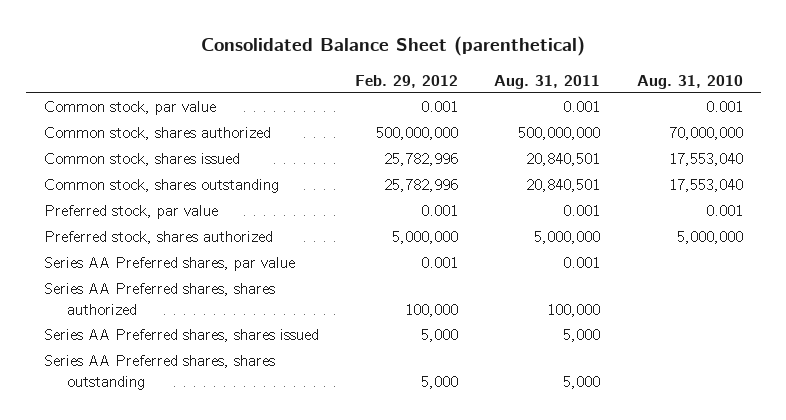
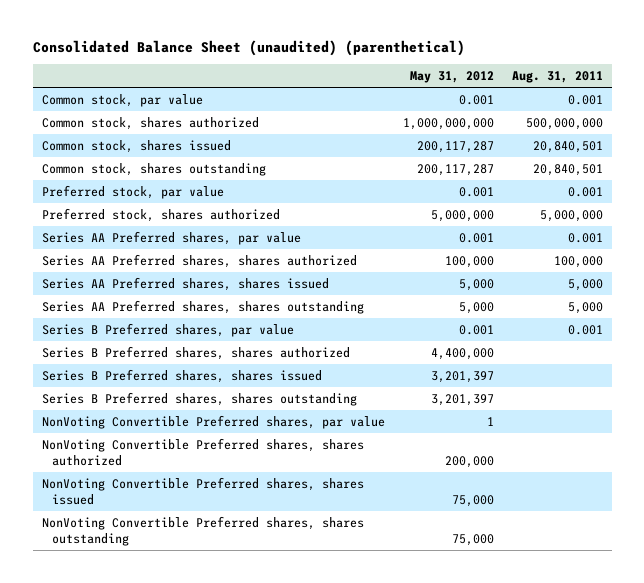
[201,35,586,56] Consolidated Balance Sheet (parenthetical) -> [32,39,465,56] Consolidated Balance Sheet (unaudited) (parenthetical)
[355,74,459,88] Feb. 29, 2012 -> none
[636,74,743,89] Aug. 31, 2010 -> none
none -> [409,71,494,84] May 31, 2012
none -> [41,322,294,337] Series B Preferred shares, par value
none -> [41,345,350,360] Series B Preferred shares, shares authorized
none -> [41,368,322,383] Series B Preferred shares, shares issued
none -> [41,391,357,406] Series B Preferred shares, shares outstanding
none -> [41,414,385,429] NonVoting Convertible Preferred shares, par value
none -> [41,437,364,466] NonVoting Convertible Preferred shares, shares authorized
none -> [41,476,364,505] NonVoting Convertible Preferred shares, shares issued
none -> [41,515,364,546] NonVoting Convertible Preferred shares, shares outstanding

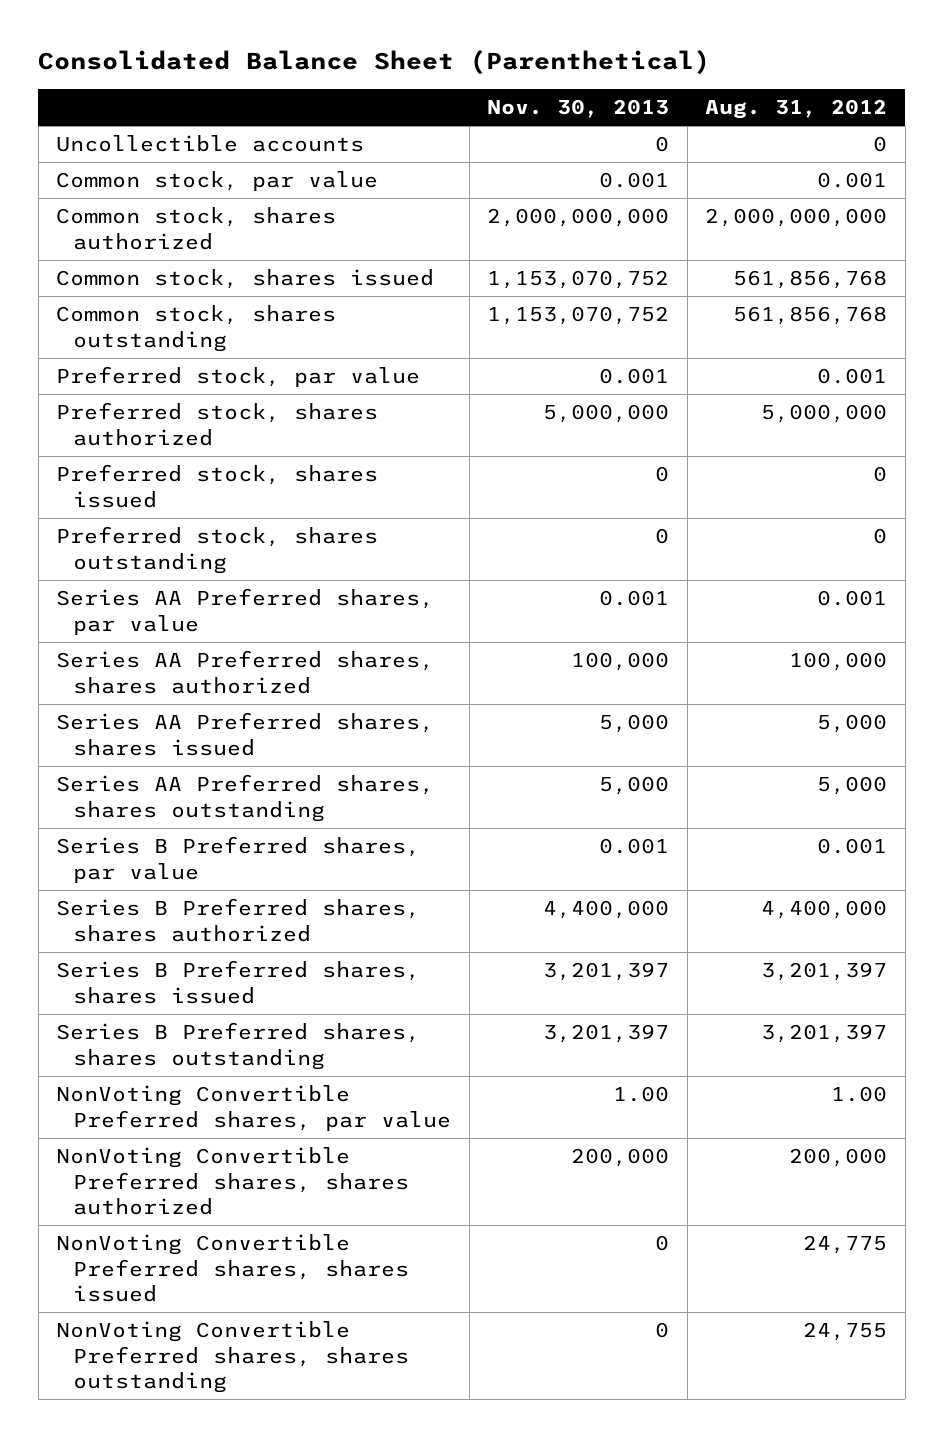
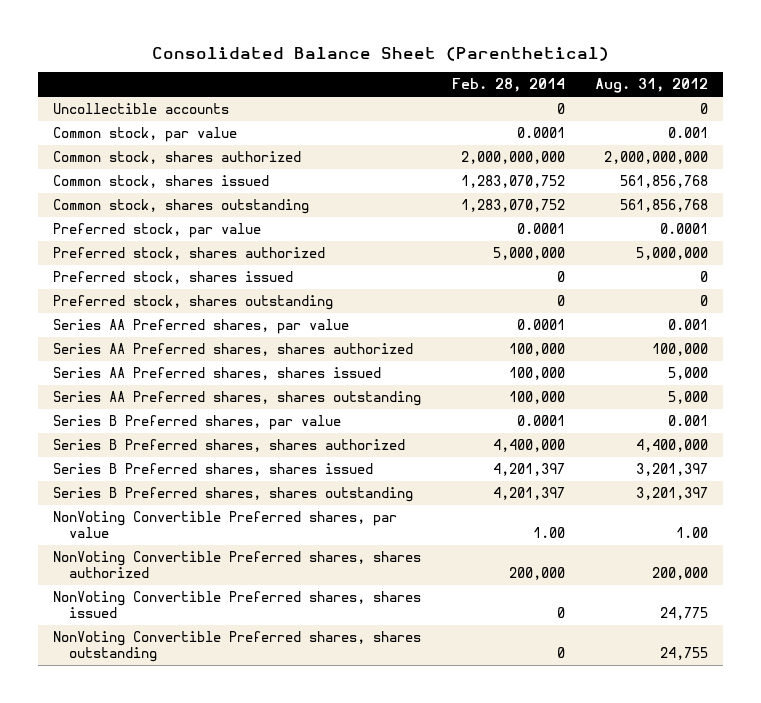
[487,99,670,119] Nov. 30, 2013 -> none
none -> [451,78,565,93] Feb. 28, 2014
[817,368,888,385] 0.001 -> [659,223,708,235] 0.0001

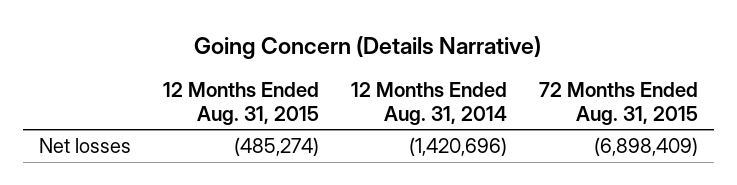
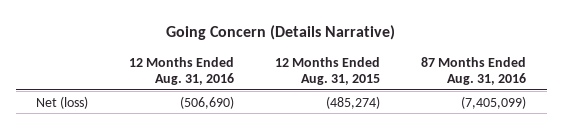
[350,82,507,125] 12 Months Ended Aug. 31, 2014 -> none
[538,82,698,125] 72 Months Ended Aug. 31, 2015 -> none
none -> [129,56,235,85] 12 Months Ended Aug. 31, 2016
none -> [421,56,527,85] 87 Months Ended Aug. 31, 2016
[38,138,131,154] Net losses -> [36,95,89,109] Net (loss)

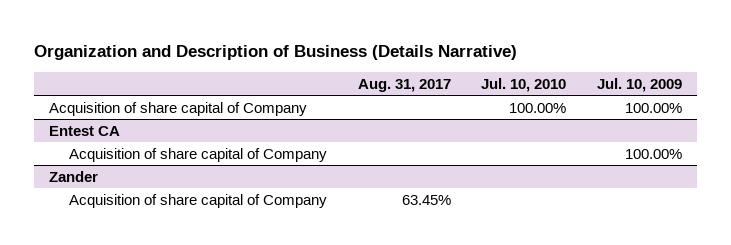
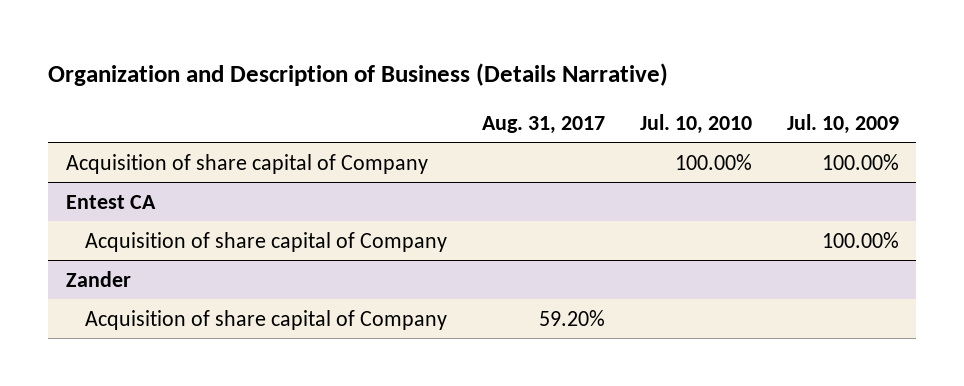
[401,194,451,205] 63.45% -> [538,309,605,326] 59.20%

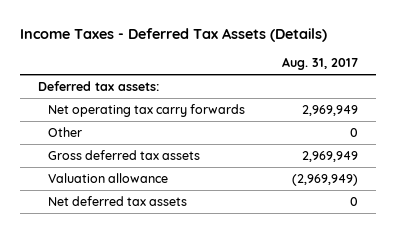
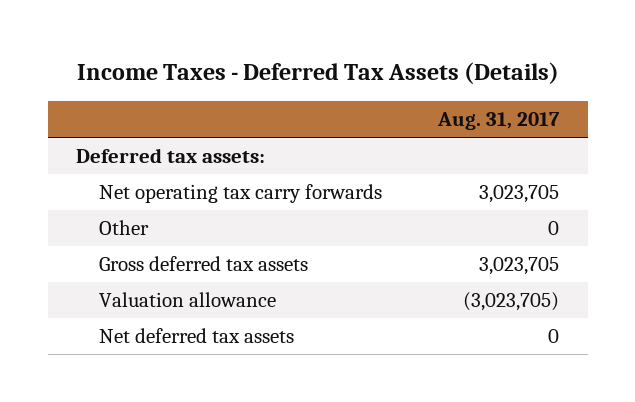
[301,104,358,116] 2,969,949 -> [479,185,560,204] 3,023,705
[301,150,358,162] 2,969,949 -> [479,257,560,276] 3,023,705
[291,173,358,186] (2,969,949) -> [463,292,560,312] (3,023,705)

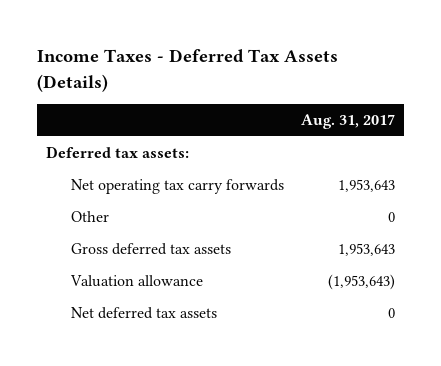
[479,185,560,204] 3,023,705 -> [338,179,396,193] 1,953,643
[479,257,560,276] 3,023,705 -> [338,243,396,257] 1,953,643
[463,292,560,312] (3,023,705) -> [328,274,396,291] (1,953,643)

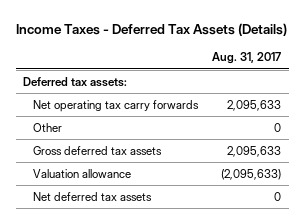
[338,179,396,193] 1,953,643 -> [227,99,282,111] 2,095,633
[338,243,396,257] 1,953,643 -> [227,145,282,157] 2,095,633
[328,274,396,291] (1,953,643) -> [221,168,282,180] (2,095,633)

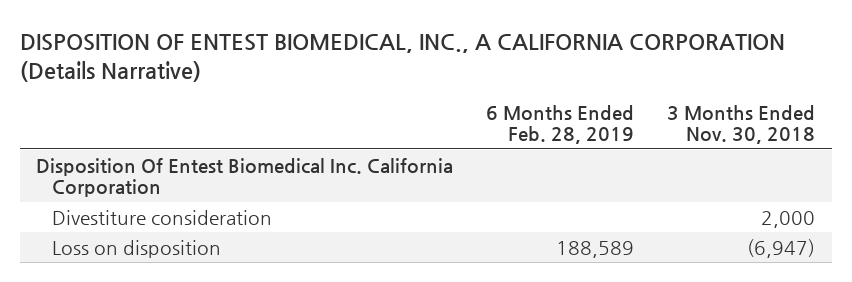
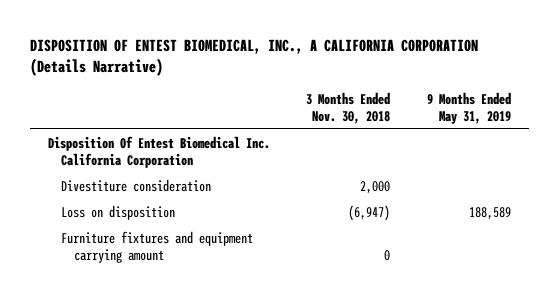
[486,104,635,145] 6 Months Ended Feb. 28, 2019 -> none
none -> [426,91,511,124] 9 Months Ended May 31, 2019
none -> [61,230,254,263] Furniture fixtures and equipment carrying amount

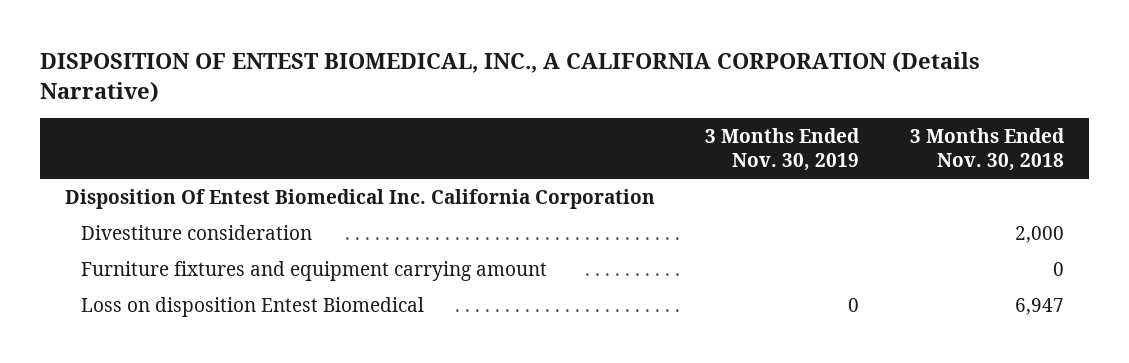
[426,91,511,124] 9 Months Ended May 31, 2019 -> none
none -> [705,127,861,172] 3 Months Ended Nov. 30, 2019
[61,204,176,220] Loss on disposition -> none
none -> [81,297,425,318] Loss on disposition Entest Biomedical

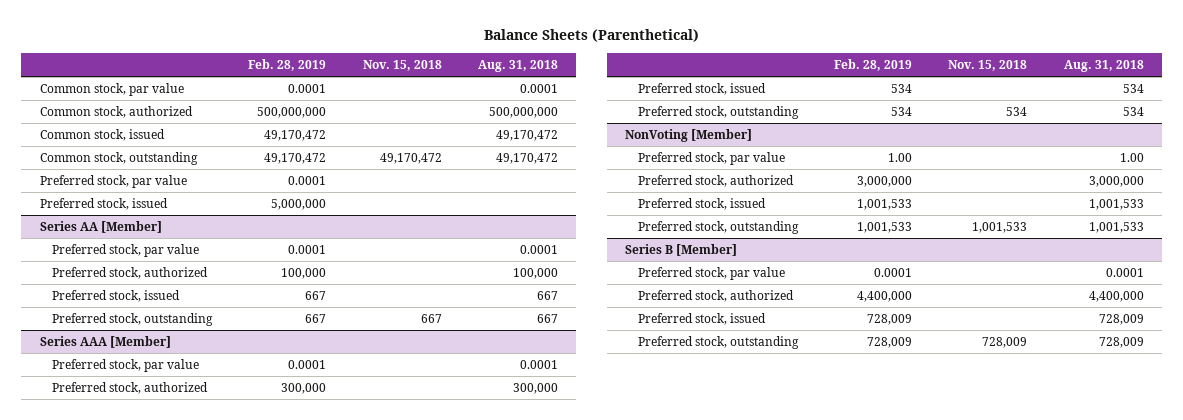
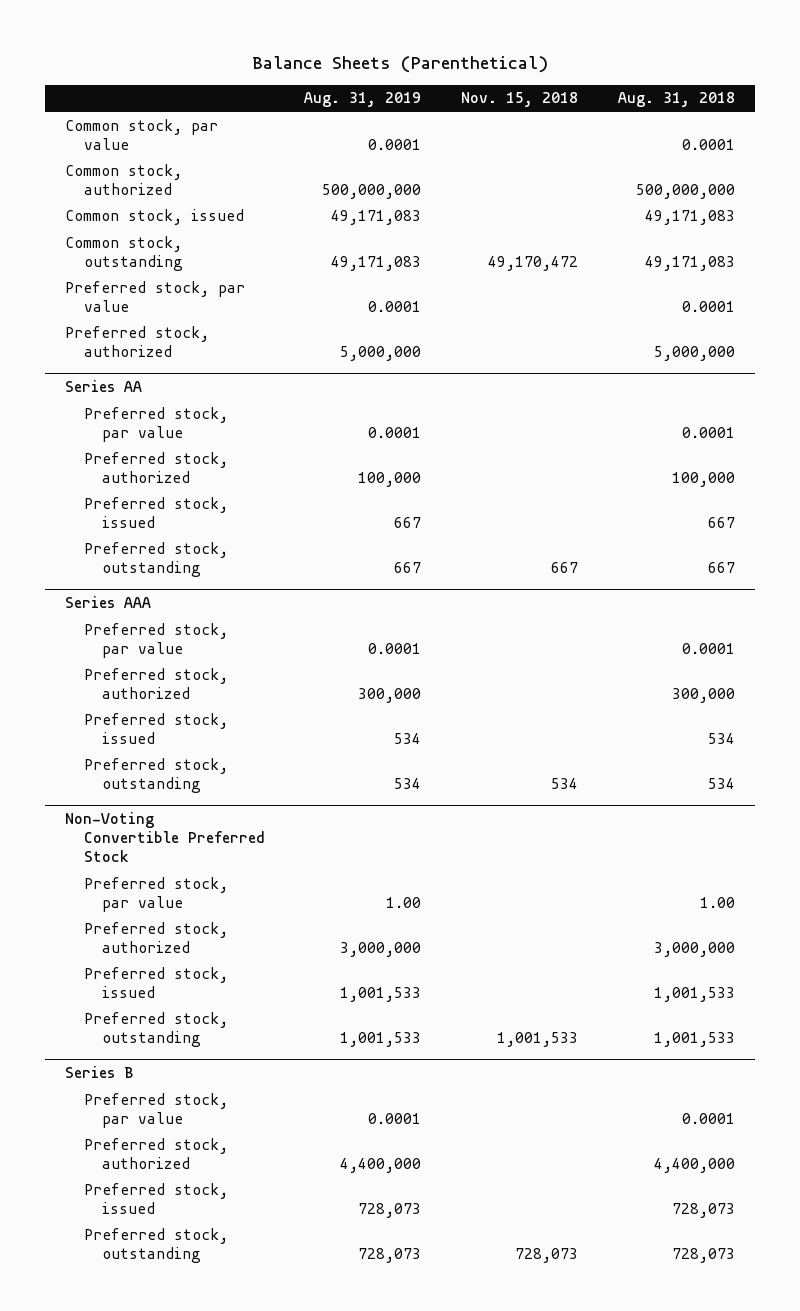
[248,58,327,71] Feb. 28, 2019 -> none
none -> [304,92,422,108] Aug. 31, 2019
[39,175,187,189] Preferred stock, par value -> none
[39,198,168,211] Preferred stock, issued -> none
[39,221,162,234] Series AA [Member] -> none
[496,130,559,142] 49,170,472 -> [644,209,735,225] 49,171,083
[496,153,559,165] 49,170,472 -> [644,255,735,271] 49,171,083
none -> [64,325,209,357] Preferred stock, authorized
none -> [64,380,142,393] Series AA
none -> [83,406,228,442] Preferred stock, par value
[39,336,171,349] Series AAA [Member] -> [64,596,151,609] Series AAA
[625,129,753,143] NonVoting [Member] -> [64,812,265,862] Non-Voting Convertible Preferred Stock
[625,244,738,257] Series B [Member] -> [64,1066,133,1079] Series B
[1098,314,1144,326] 728,009 -> [671,1202,735,1218] 728,073
[982,337,1028,349] 728,009 -> [515,1247,579,1263] 728,073
[1098,337,1144,349] 728,009 -> [671,1247,735,1263] 728,073

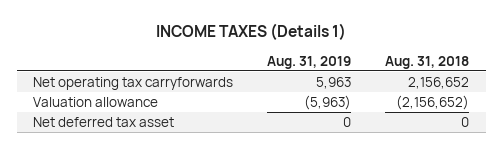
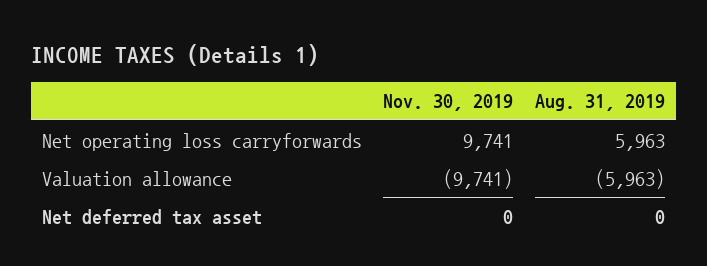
[384,55,469,69] Aug. 31, 2018 -> none
none -> [383,94,514,112] Nov. 30, 2019
[33,76,234,90] Net operating tax carryforwards -> [41,132,362,151] Net operating loss carryforwards

